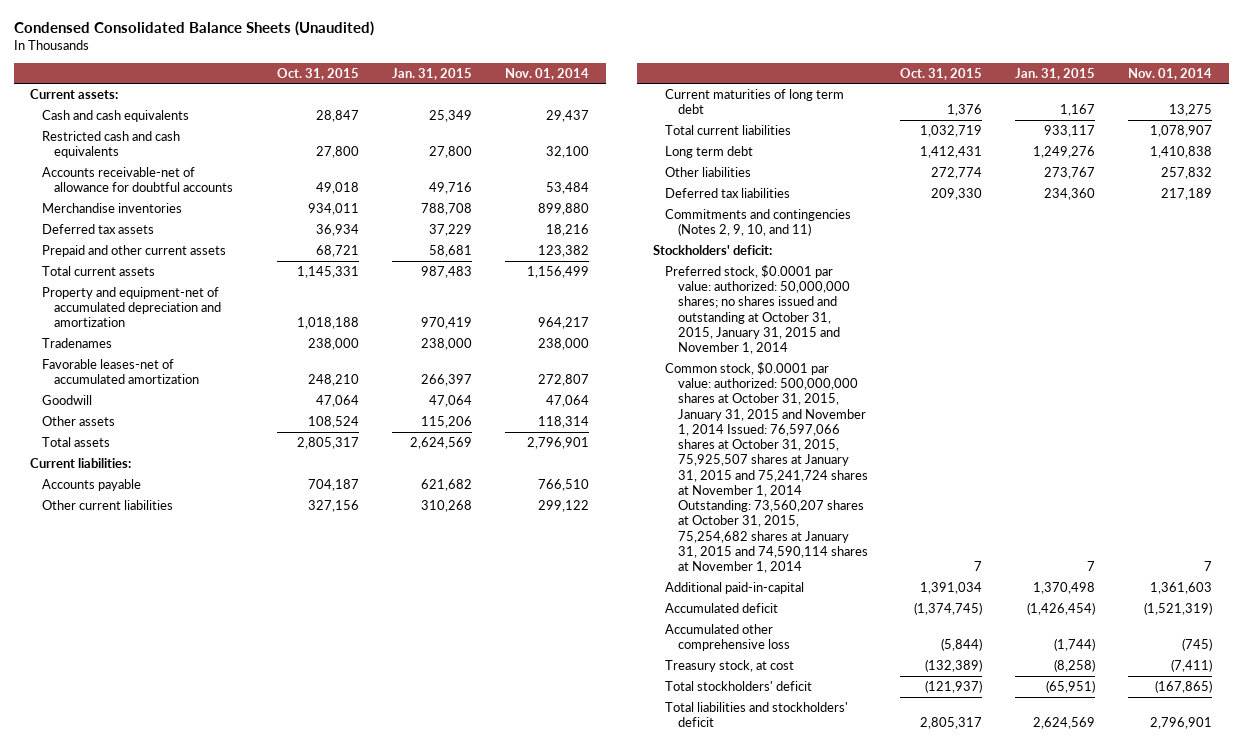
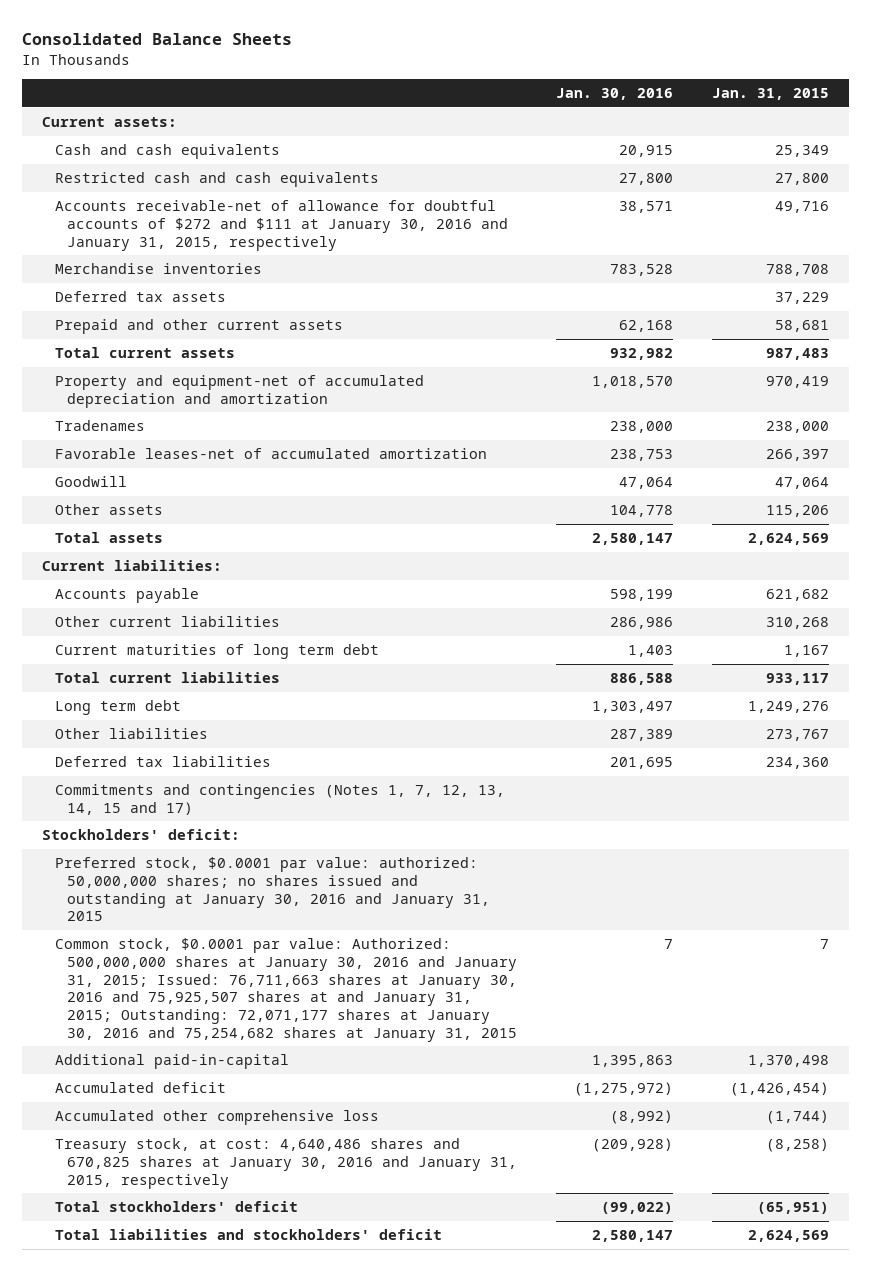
[13,21,374,37] Condensed Consolidated Balance Sheets (Unaudited) -> [22,33,293,46] Consolidated Balance Sheets
[277,67,360,80] Oct. 31, 2015 -> none
[505,67,590,80] Nov. 01, 2014 -> none
none -> [556,88,674,101] Jan. 30, 2016
[42,166,234,193] Accounts receivable-net of allowance for doubtful accounts -> [54,200,509,251] Accounts receivable-net of allowance for doubtful accounts of $272 and $111 at January 30, 2016 and January 31, 2015, respectively
[665,208,852,237] Commitments and contingencies (Notes 2, 9, 10, and 11) -> [54,784,505,815] Commitments and contingencies (Notes 1, 7, 12, 13, 14, 15 and 17)
[665,264,850,355] Preferred stock, $0.0001 par value: authorized: 50,000,000 shares; no shares issued and outstanding at October 31, 2015, January 31, 2015 and November 1, 2014 -> [54,857,491,922] Preferred stock, $0.0001 par value: authorized: 50,000,000 shares; no shares issued and outstanding at January 30, 2016 and January 31, 2015
[665,361,868,574] Common stock, $0.0001 par value: authorized: 500,000,000 shares at October 31, 2015, January 31, 2015 and November 1, 2014 Issued: 76,597,066 shares at October 31, 2015, 75,925,507 shares at January 31, 2015 and 75,241,724 shares at November 1, 2014 Outstanding: 73,560,207 shares at October 31, 2015, 75,254,682 shares at January 31, 2015 and 74,590,114 shares at November 1, 2014 -> [54,938,518,1042] Common stock, $0.0001 par value: Authorized: 500,000,000 shares at January 30, 2016 and January 31, 2015; Issued: 76,711,663 shares at January 30, 2016 and 75,925,507 shares at and January 31, 2015; Outstanding: 72,071,177 shares at January 30, 2016 and 75,254,682 shares at January 31, 2015
[665,659,795,672] Treasury stock, at cost -> [54,1138,518,1189] Treasury stock, at cost: 4,640,486 shares and 670,825 shares at January 30, 2016 and January 31, 2015, respectively

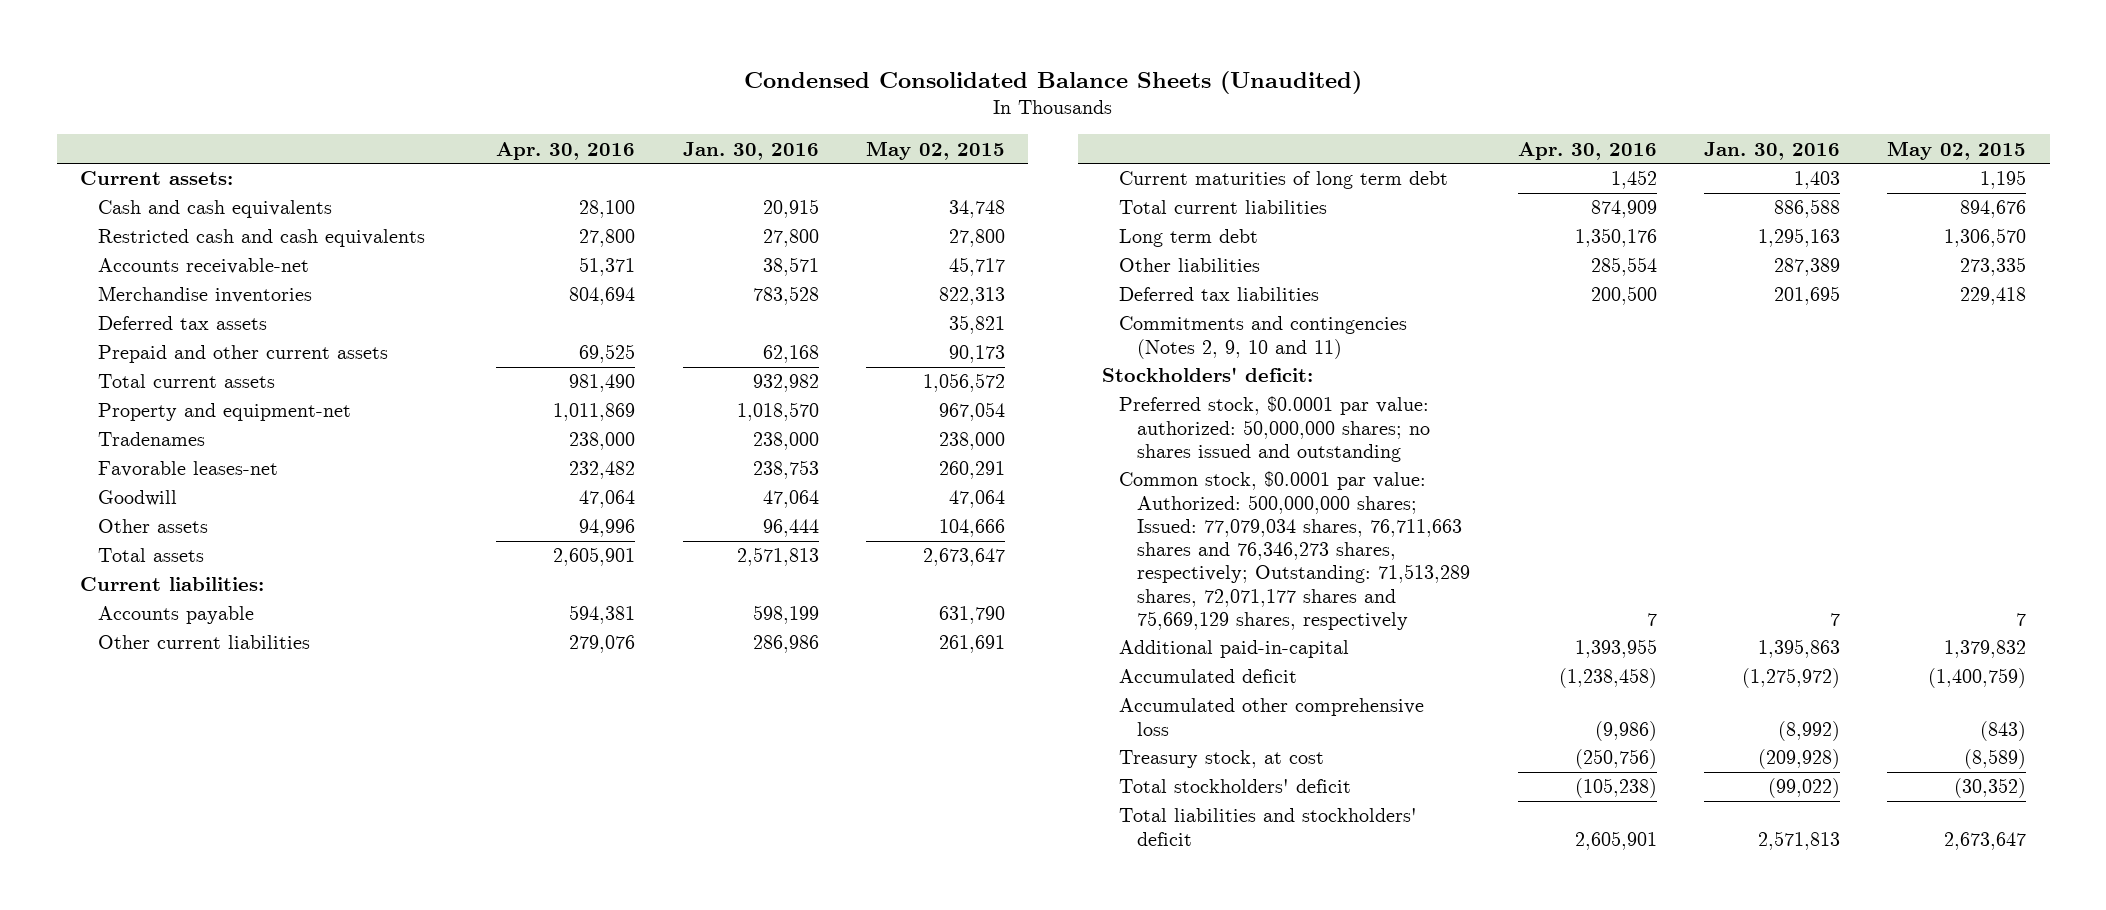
[22,33,293,46] Consolidated Balance Sheets -> [744,70,1363,94] Condensed Consolidated Balance Sheets (Unaudited)
[712,88,830,101] Jan. 31, 2015 -> none
none -> [496,141,636,160] Apr. 30, 2016
none -> [865,140,1005,160] May 02, 2015
[54,200,509,251] Accounts receivable-net of allowance for doubtful accounts of $272 and $111 at January 30, 2016 and January 31, 2015, respectively -> [98,258,310,275] Accounts receivable-net
[54,375,424,408] Property and equipment-net of accumulated depreciation and amortization -> [98,403,352,422] Property and equipment-net
[54,448,487,460] Favorable leases-net of accumulated amortization -> [98,461,279,478] Favorable leases-net
[610,505,674,518] 104,778 -> [762,519,819,538] 96,444
[592,533,674,546] 2,580,147 -> [736,547,819,567] 2,571,813
[592,701,674,714] 1,303,497 -> [1757,228,1840,248] 1,295,163
[54,784,505,815] Commitments and contingencies (Notes 1, 7, 12, 13, 14, 15 and 17) -> [1119,316,1408,359] Commitments and contingencies (Notes 2, 9, 10 and 11)
[54,857,491,922] Preferred stock, $0.0001 par value: authorized: 50,000,000 shares; no shares issued and outstanding at January 30, 2016 and January 31, 2015 -> [1119,396,1431,462] Preferred stock, $0.0001 par value: authorized: 50,000,000 shares; no shares issued and outstanding
[54,938,518,1042] Common stock, $0.0001 par value: Authorized: 500,000,000 shares at January 30, 2016 and January 31, 2015; Issued: 76,711,663 shares at January 30, 2016 and 75,925,507 shares at and January 31, 2015; Outstanding: 72,071,177 shares at January 30, 2016 and 75,254,682 shares at January 31, 2015 -> [1119,471,1471,630] Common stock, $0.0001 par value: Authorized: 500,000,000 shares; Issued: 77,079,034 shares, 76,711,663 shares and 76,346,273 shares, respectively; Outstanding: 71,513,289 shares, 72,071,177 shares and 75,669,129 shares, respectively
[54,1138,518,1189] Treasury stock, at cost: 4,640,486 shares and 670,825 shares at January 30, 2016 and January 31, 2015, respectively -> [1119,750,1325,769] Treasury stock, at cost
[592,1230,674,1243] 2,580,147 -> [1757,830,1840,850] 2,571,813

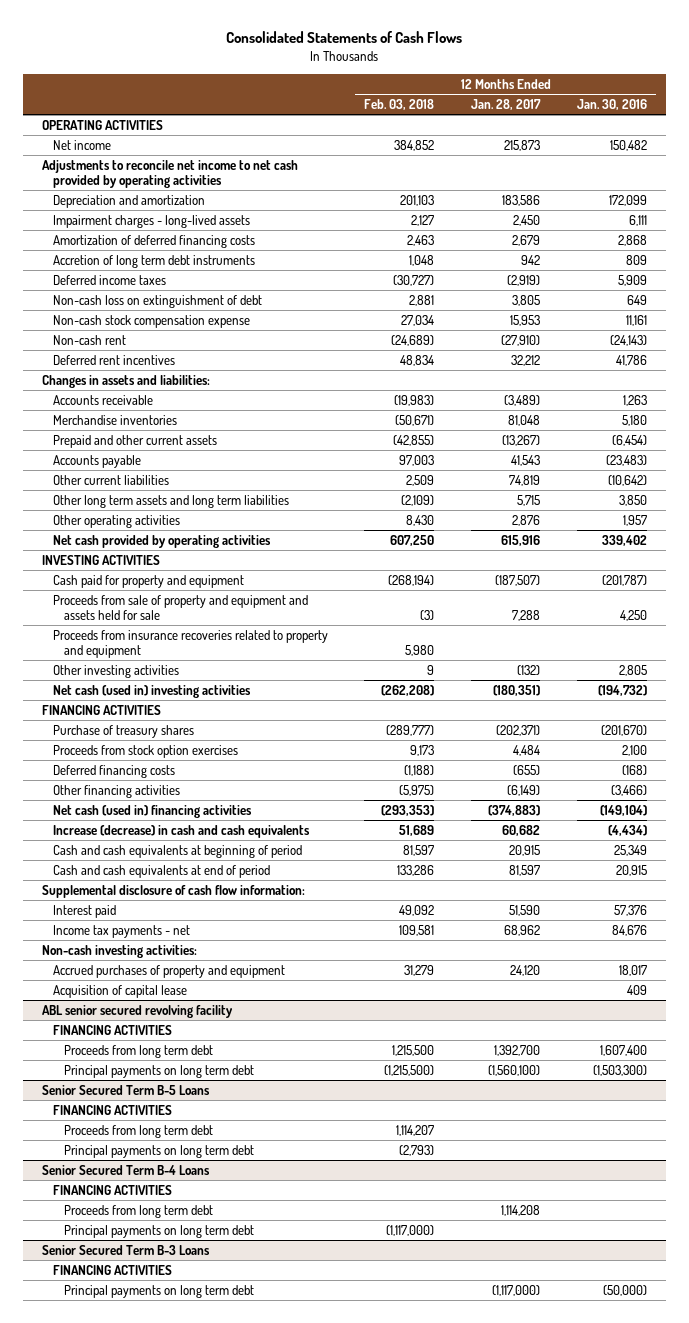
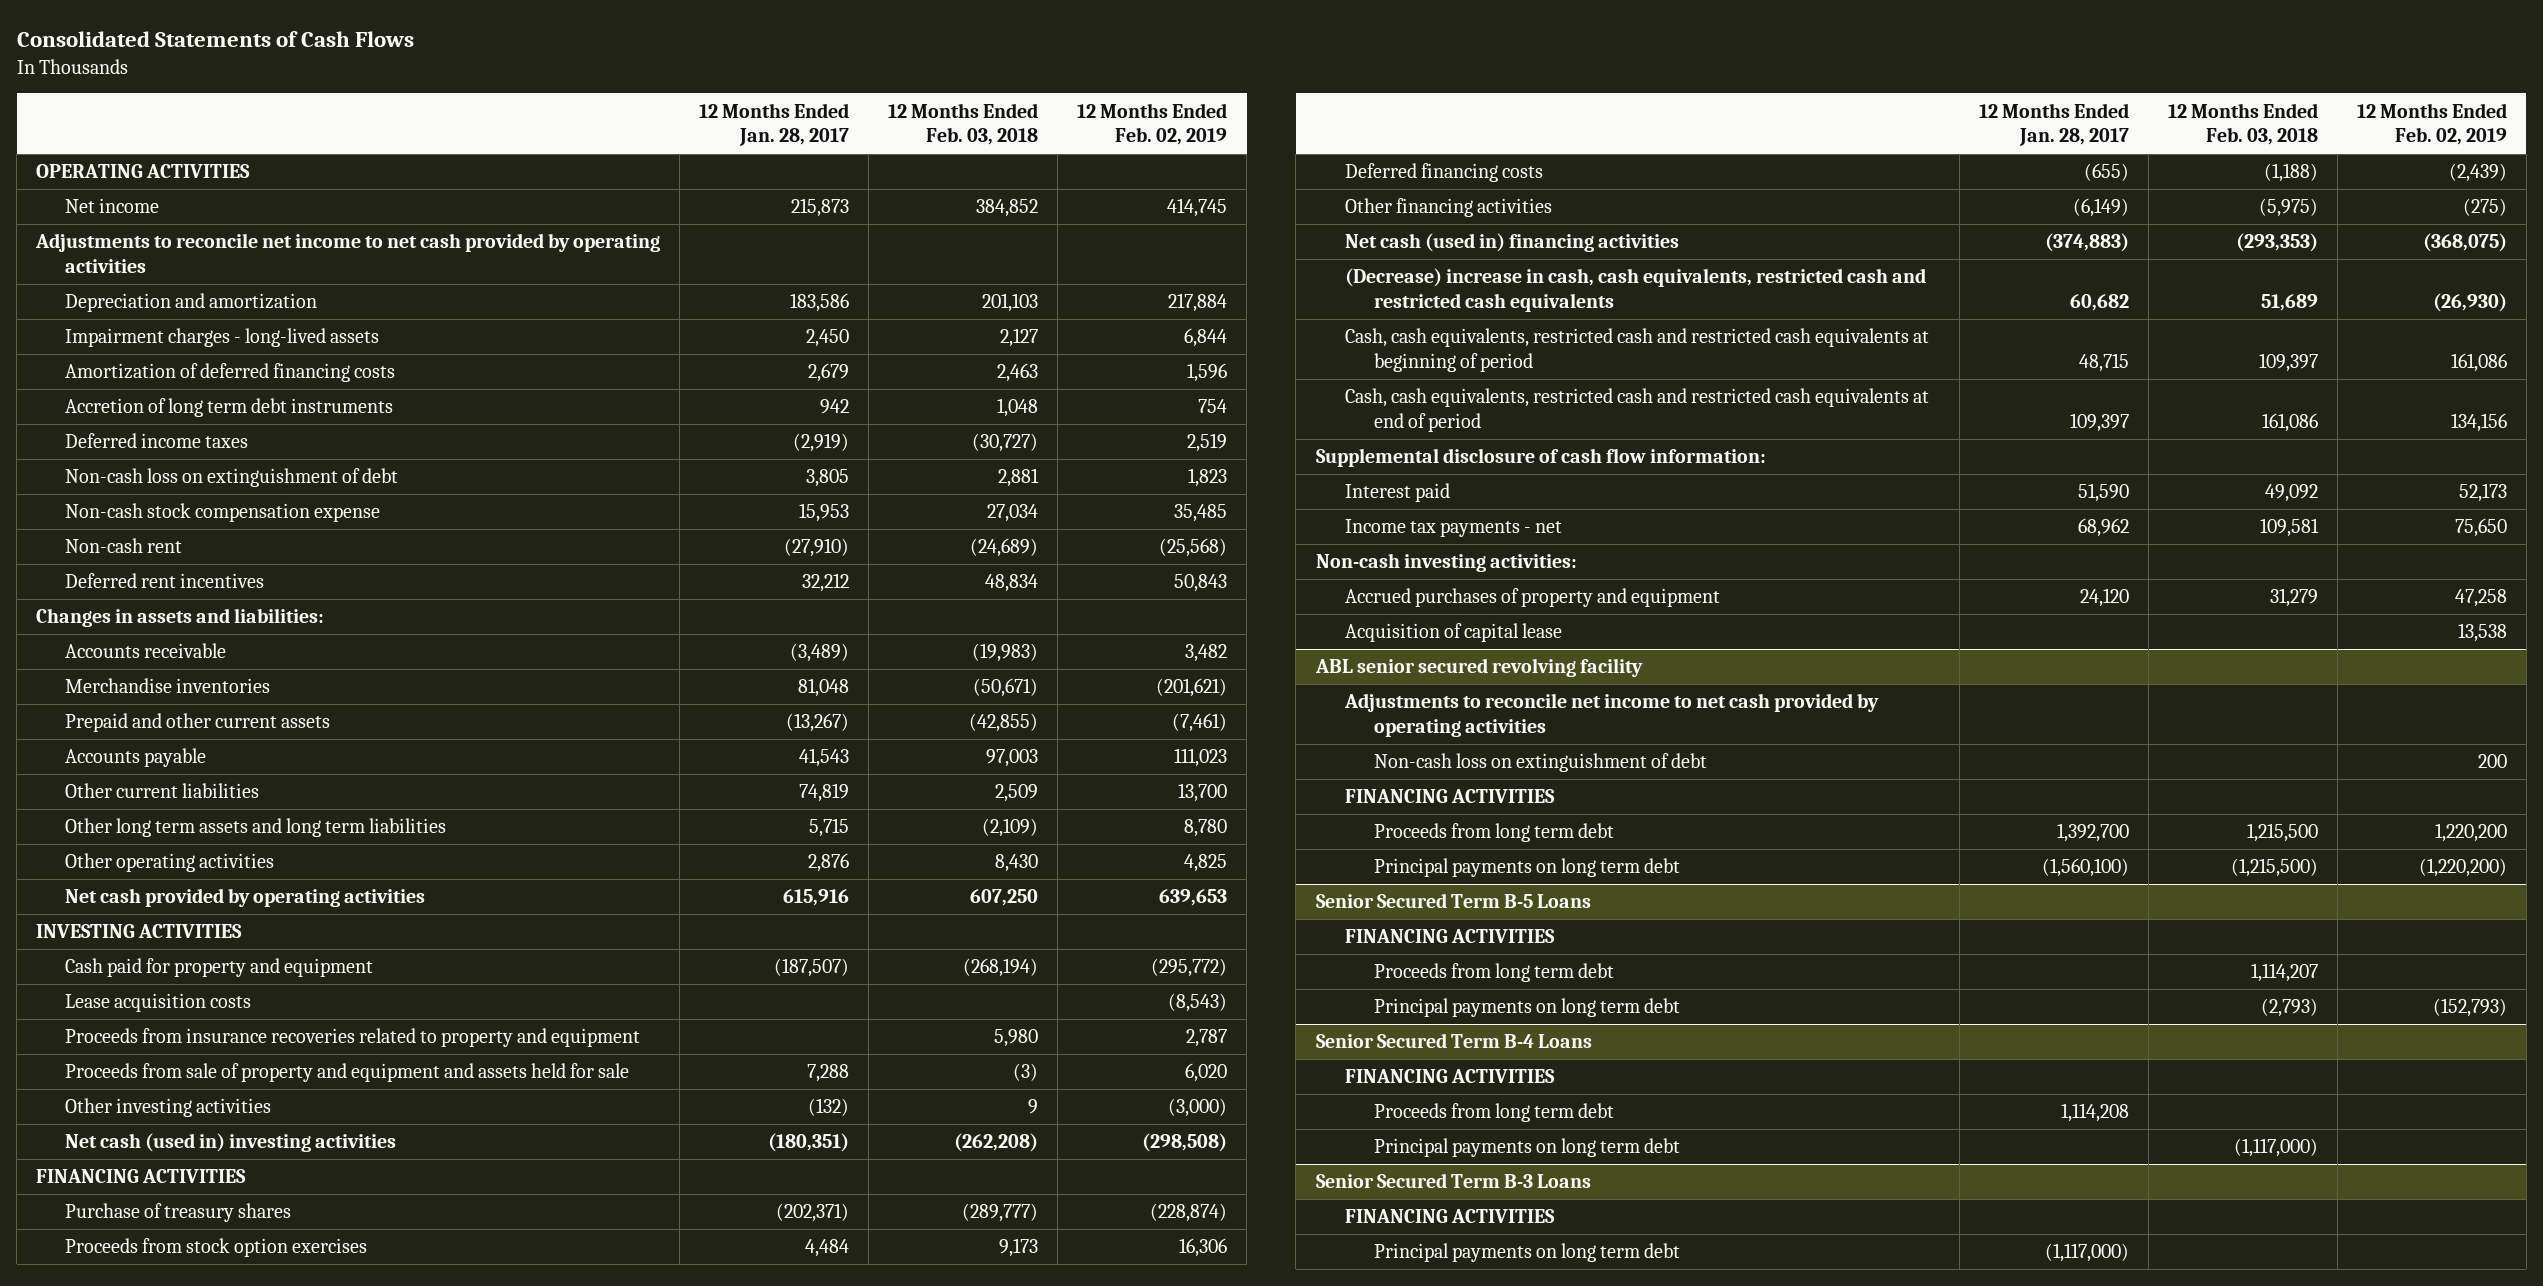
[577,99,648,111] Jan. 30, 2016 -> none
none -> [1077,102,1228,146] 12 Months Ended Feb. 02, 2019
none -> [65,993,252,1013] Lease acquisition costs
[52,594,308,621] Proceeds from sale of property and equipment and assets held for sale -> [65,1063,630,1083] Proceeds from sale of property and equipment and assets held for sale
[52,824,310,838] Increase (decrease) in cash and cash equivalents -> [1344,268,1926,312] (Decrease) increase in cash, cash equivalents, restricted cash and restricted cash equivalents
[52,844,302,858] Cash and cash equivalents at beginning of period -> [1344,328,1929,372] Cash, cash equivalents, restricted cash and restricted cash equivalents at beginning of period
[403,844,435,856] 81,597 -> [2258,352,2318,372] 109,397
[509,844,541,856] 20,915 -> [2078,352,2129,372] 48,715
[52,864,270,878] Cash and cash equivalents at end of period -> [1344,388,1929,432] Cash, cash equivalents, restricted cash and restricted cash equivalents at end of period
[397,864,435,876] 133,286 -> [2261,412,2318,432] 161,086
[509,864,541,876] 81,597 -> [2069,412,2129,432] 109,397
none -> [1343,693,1879,737] Adjustments to reconcile net income to net cash provided by operating activities
none -> [1373,753,1707,773] Non-cash loss on extinguishment of debt

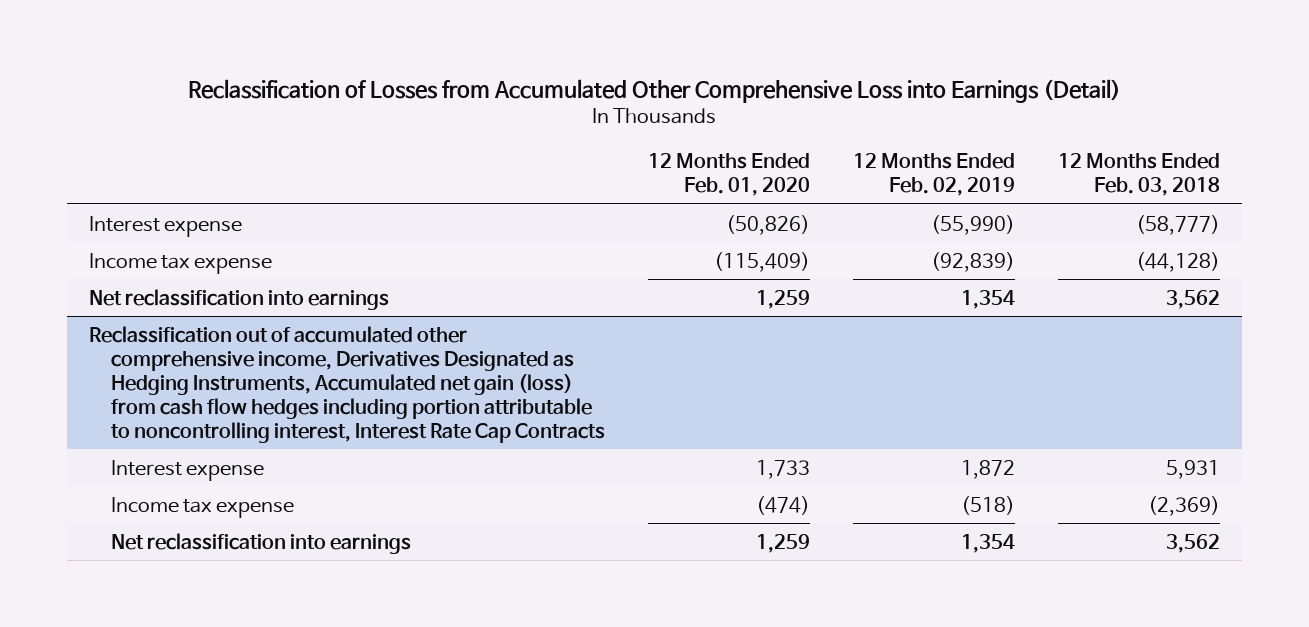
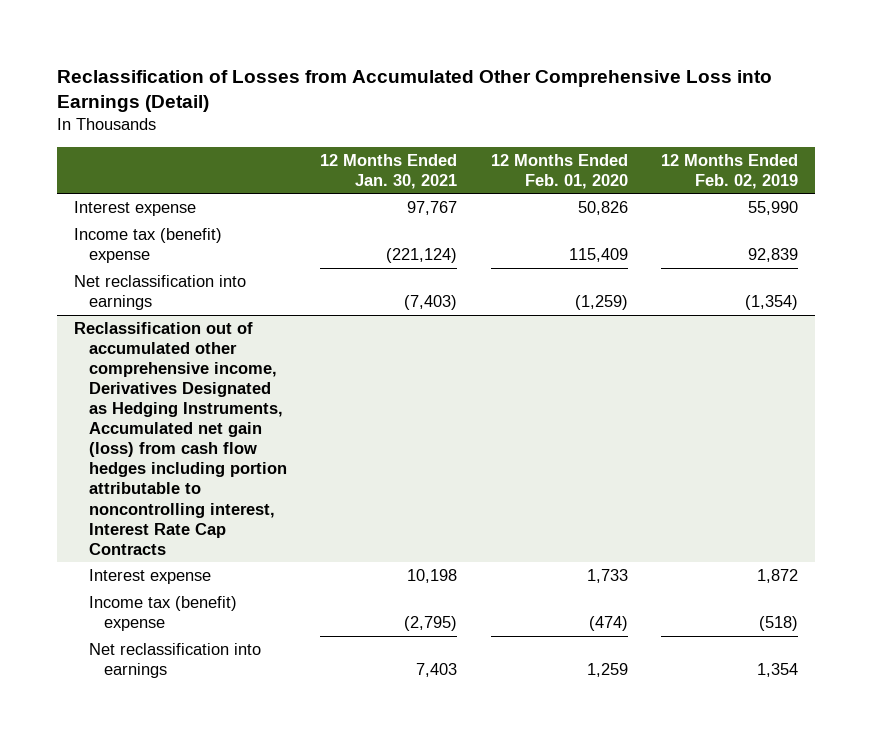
[1058,152,1221,197] 12 Months Ended Feb. 03, 2018 -> none
none -> [320,153,458,189] 12 Months Ended Jan. 30, 2021
[725,214,810,235] (50,826) -> [577,200,628,215] 50,826
[930,214,1015,235] (55,990) -> [748,200,799,215] 55,990
[88,252,272,274] Income tax expense -> [73,227,222,264] Income tax (benefit) expense
[713,251,810,272] (115,409) -> [568,248,628,263] 115,409
[930,251,1015,272] (92,839) -> [748,248,799,263] 92,839
[755,289,810,309] 1,259 -> [574,295,628,311] (1,259)
[960,289,1015,309] 1,354 -> [745,295,799,311] (1,354)
[110,496,294,518] Income tax expense -> [88,595,237,632] Income tax (benefit) expense

